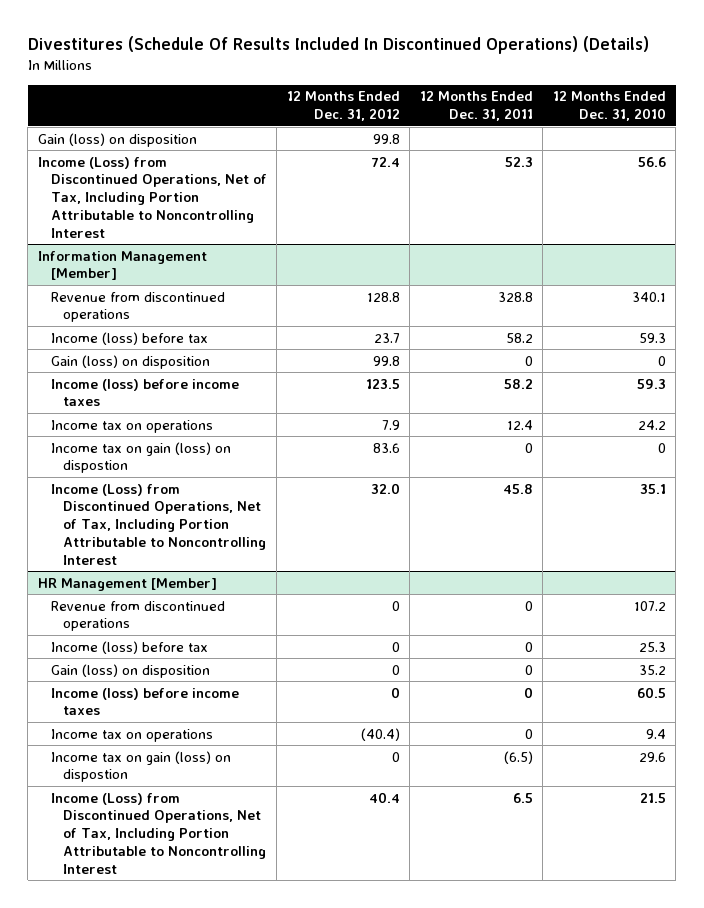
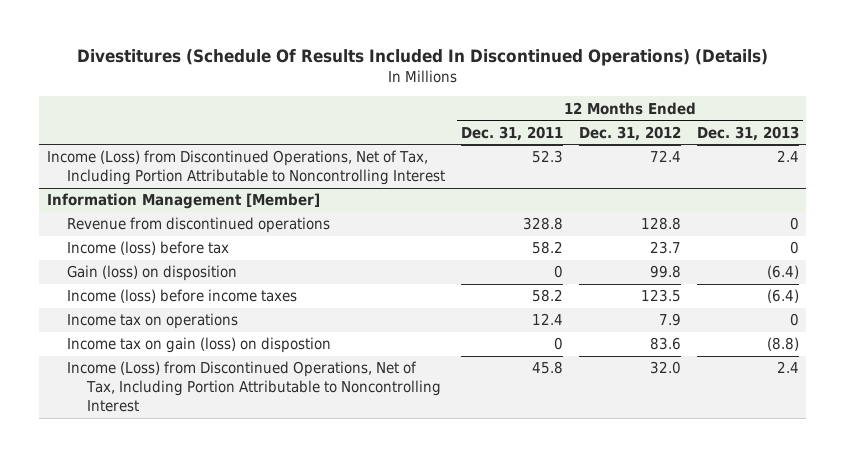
[552,91,666,122] 12 Months Ended Dec. 31, 2010 -> none
none -> [696,125,799,141] Dec. 31, 2013
[37,132,197,147] Gain (loss) on disposition -> none
[37,577,217,591] HR Management [Member] -> none
[50,600,225,632] Revenue from discontinued operations -> none
[50,640,208,654] Income (loss) before tax -> none
[50,663,210,678] Gain (loss) on disposition -> none
[50,687,239,716] Income (loss) before income taxes -> none
[50,728,213,742] Income tax on operations -> none
[50,750,231,783] Income tax on gain (loss) on dispostion -> none
[50,792,267,874] Income (Loss) from Discontinued Operations, Net of Tax, Including Portion Attributable to Noncontrolling Interest -> none

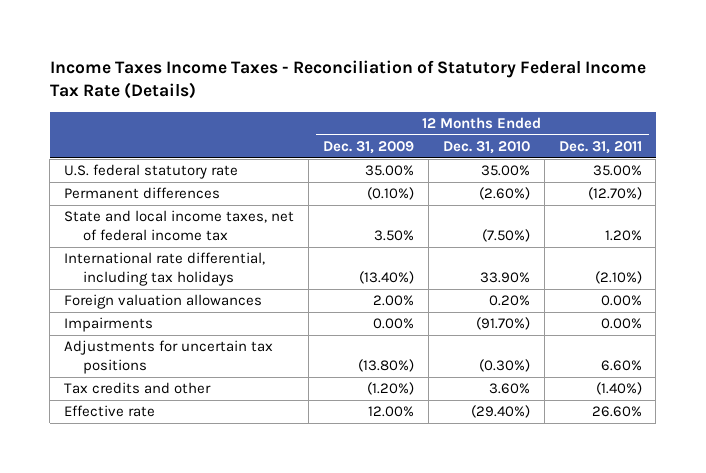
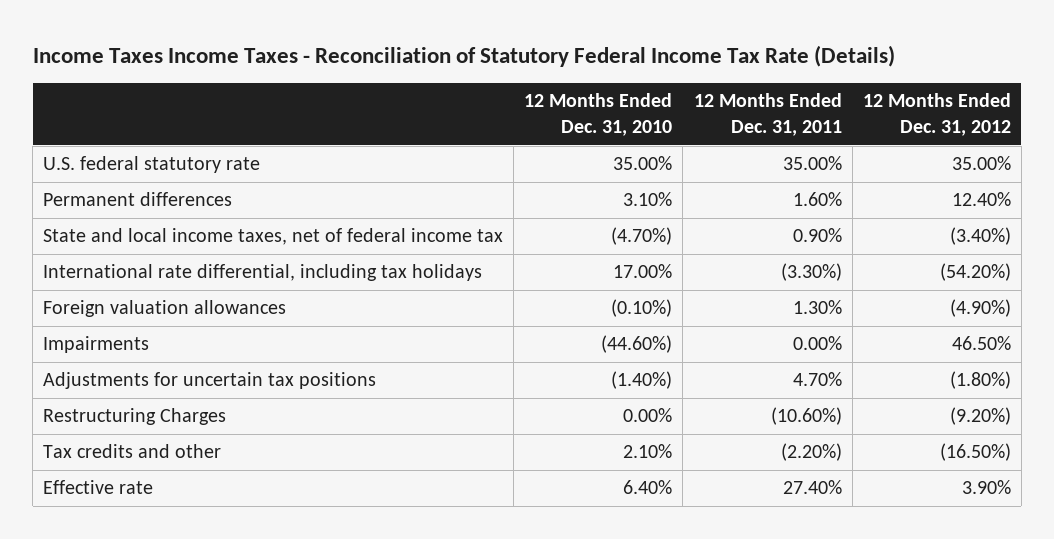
[322,140,414,154] Dec. 31, 2009 -> none
none -> [862,93,1011,137] 12 Months Ended Dec. 31, 2012
[478,187,530,201] (2.60%) -> [623,192,673,207] 3.10%
[587,187,642,201] (12.70%) -> [792,192,842,207] 1.60%
[481,229,530,243] (7.50%) -> [611,227,673,246] (4.70%)
[604,230,642,242] 1.20% -> [792,228,842,243] 0.90%
[479,272,530,284] 33.90% -> [613,264,673,279] 17.00%
[594,271,642,285] (2.10%) -> [780,263,842,282] (3.30%)
[488,295,530,307] 0.20% -> [611,299,673,318] (0.10%)
[600,295,642,307] 0.00% -> [792,300,842,315] 1.30%
[475,317,530,331] (91.70%) -> [601,335,673,354] (44.60%)
[478,359,530,373] (0.30%) -> [611,371,673,390] (1.40%)
[600,360,642,372] 6.60% -> [792,372,842,387] 4.70%
none -> [43,408,227,426] Restructuring Charges
[488,383,530,395] 3.60% -> [623,444,673,459] 2.10%
[595,382,642,396] (1.40%) -> [780,443,842,462] (2.20%)
[470,405,530,419] (29.40%) -> [623,480,673,495] 6.40%
[591,406,642,418] 26.60% -> [782,480,842,495] 27.40%

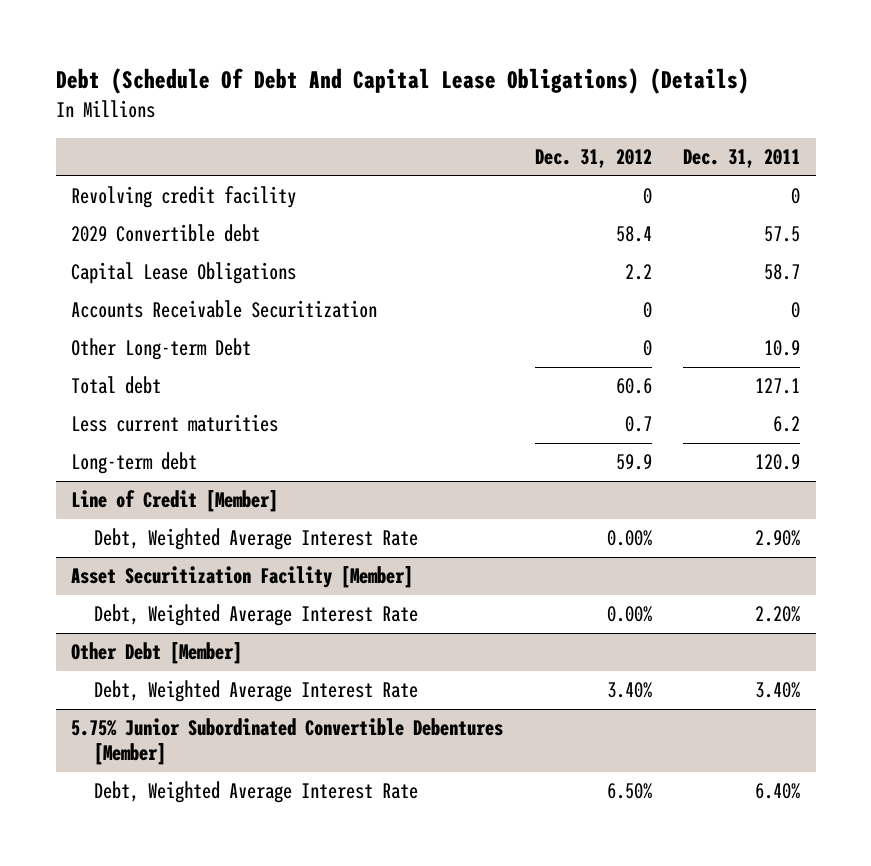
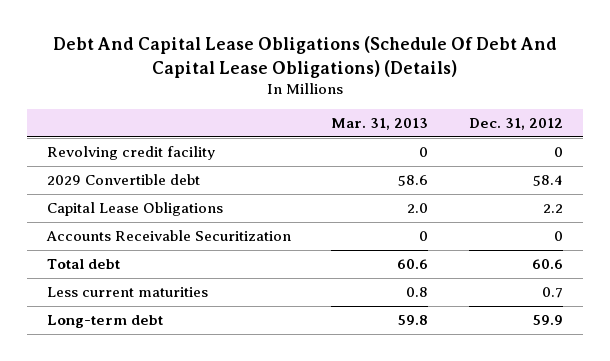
[55,68,749,95] Debt (Schedule Of Debt And Capital Lease Obligations) (Details) -> [52,36,557,78] Debt And Capital Lease Obligations (Schedule Of Debt And Capital Lease Obligations) (Details)
[683,149,801,169] Dec. 31, 2011 -> none
none -> [331,118,429,131] Mar. 31, 2013
[71,338,252,361] Other Long-term Debt -> none
[71,490,279,513] Line of Credit [Member] -> none
[94,528,419,551] Debt, Weighted Average Interest Rate -> none
[71,566,414,589] Asset Securitization Facility [Member] -> none
[94,604,419,627] Debt, Weighted Average Interest Rate -> none
[71,642,243,665] Other Debt [Member] -> none
[94,680,419,703] Debt, Weighted Average Interest Rate -> none
[71,718,504,766] 5.75% Junior Subordinated Convertible Debentures [Member] -> none
[94,781,419,804] Debt, Weighted Average Interest Rate -> none

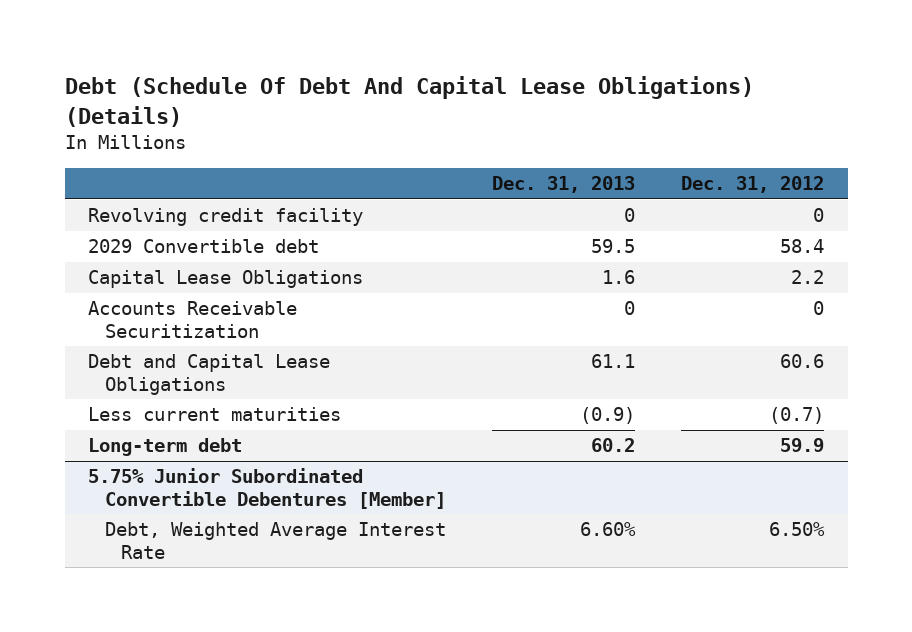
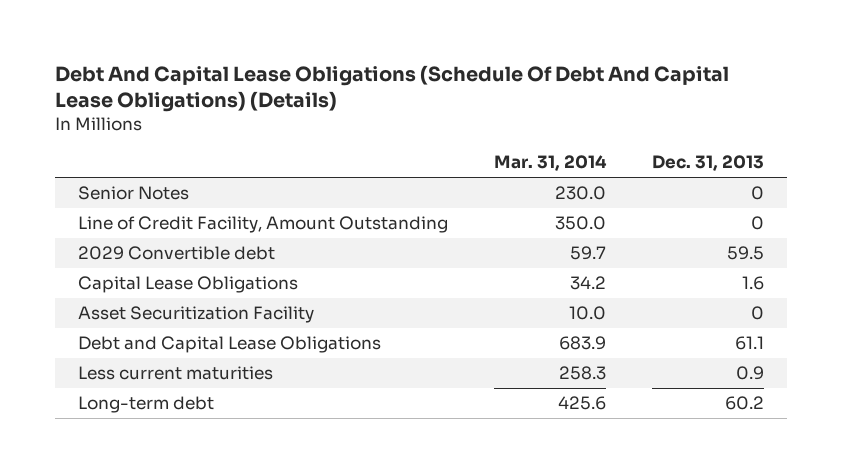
[64,76,754,127] Debt (Schedule Of Debt And Capital Lease Obligations) (Details) -> [54,64,729,113] Debt And Capital Lease Obligations (Schedule Of Debt And Capital Lease Obligations) (Details)
[681,176,825,194] Dec. 31, 2012 -> none
none -> [493,155,607,172] Mar. 31, 2014
none -> [77,186,189,201] Senior Notes
[87,208,363,227] Revolving credit facility -> [77,216,448,234] Line of Credit Facility, Amount Outstanding
[87,301,297,338] Accounts Receivable Securitization -> [77,306,314,324] Asset Securitization Facility
[579,407,635,425] (0.9) -> [735,366,764,381] 0.9
[87,468,446,509] 5.75% Junior Subordinated Convertible Debentures [Member] -> none
[104,522,446,559] Debt, Weighted Average Interest Rate -> none

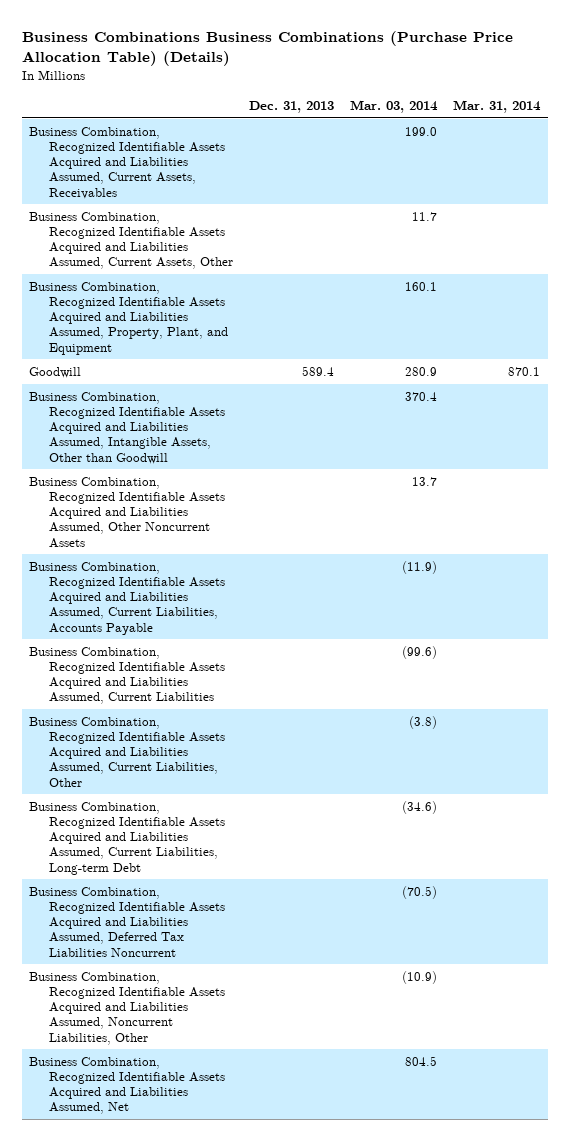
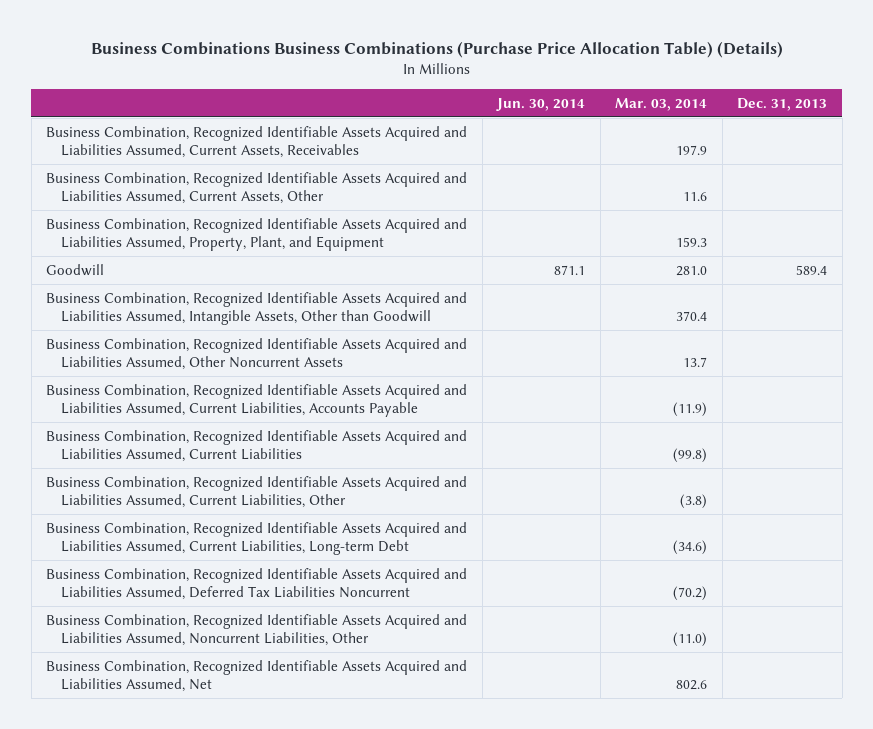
[452,99,541,113] Mar. 31, 2014 -> none
none -> [496,98,586,112] Jun. 30, 2014
[404,126,437,136] 199.0 -> [676,144,708,155] 197.9
[411,211,437,221] 11.7 -> [683,191,708,201] 11.6
[404,281,437,291] 160.1 -> [676,236,708,247] 159.3
[404,366,437,376] 280.9 -> [676,265,708,276] 281.0
[401,645,437,659] (99.6) -> [673,447,708,463] (99.8)
[401,885,437,899] (70.5) -> [673,585,708,601] (70.2)
[401,970,437,984] (10.9) -> [673,631,708,647] (11.0)
[404,1055,437,1066] 804.5 -> [676,679,708,690] 802.6

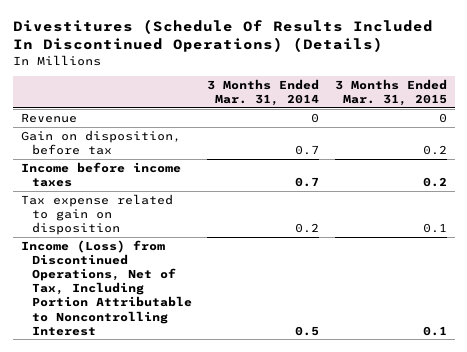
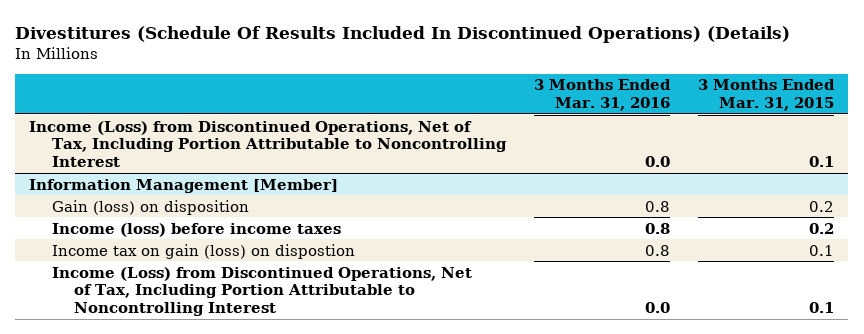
[207,79,320,107] 3 Months Ended Mar. 31, 2014 -> none
none -> [534,79,672,111] 3 Months Ended Mar. 31, 2016
[20,112,77,123] Revenue -> none
[20,129,181,156] Gain on disposition, before tax -> none
[20,161,181,188] Income before income taxes -> none
[20,193,173,236] Tax expense related to gain on disposition -> none
none -> [29,178,339,193] Information Management [Member]
none -> [51,199,249,215] Gain (loss) on disposition
none -> [51,222,341,237] Income (loss) before income taxes
none -> [51,243,355,259] Income tax on gain (loss) on dispostion
none -> [51,266,472,317] Income (Loss) from Discontinued Operations, Net of Tax, Including Portion Attributable to Noncontrolling Interest

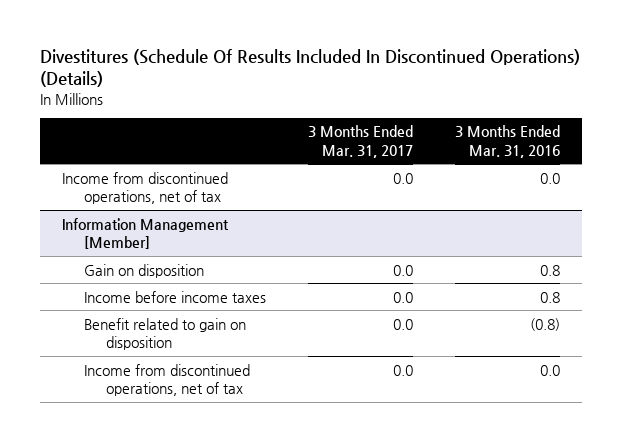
[698,79,836,111] 3 Months Ended Mar. 31, 2015 -> none
none -> [308,125,414,158] 3 Months Ended Mar. 31, 2017
[29,120,507,168] Income (Loss) from Discontinued Operations, Net of Tax, Including Portion Attributable to Noncontrolling Interest -> [61,171,228,204] Income from discontinued operations, net of tax
[51,199,249,215] Gain (loss) on disposition -> [83,263,204,278] Gain on disposition
[51,222,341,237] Income (loss) before income taxes -> [83,290,266,303] Income before income taxes
[51,243,355,259] Income tax on gain (loss) on dispostion -> [83,317,246,350] Benefit related to gain on disposition
[645,244,671,256] 0.8 -> [530,317,561,331] (0.8)
[51,266,472,317] Income (Loss) from Discontinued Operations, Net of Tax, Including Portion Attributable to Noncontrolling Interest -> [83,363,250,396] Income from discontinued operations, net of tax

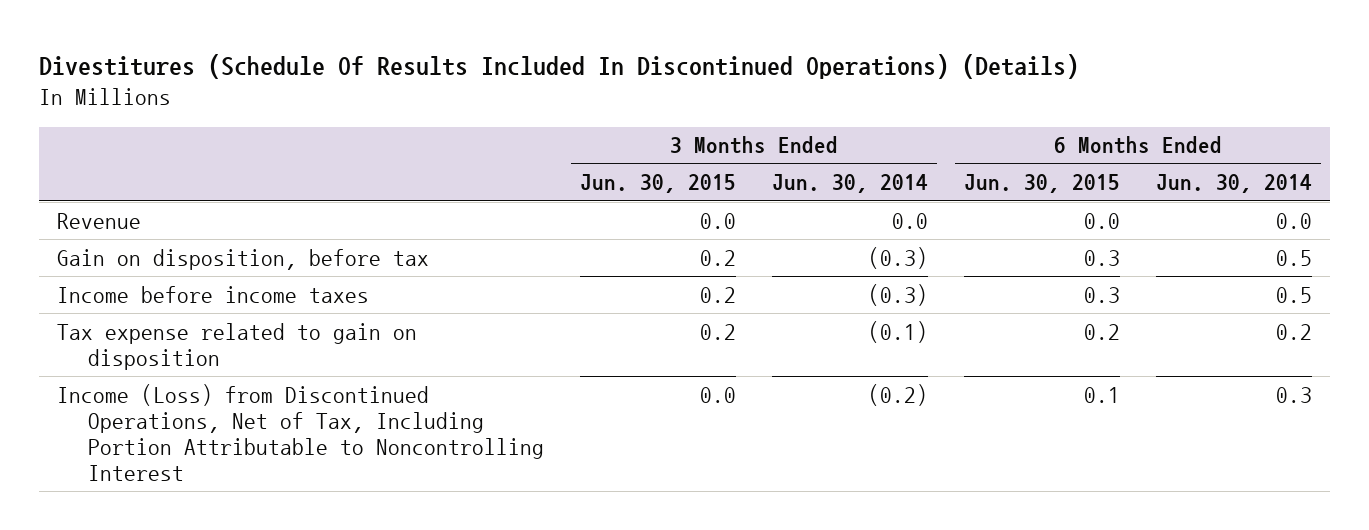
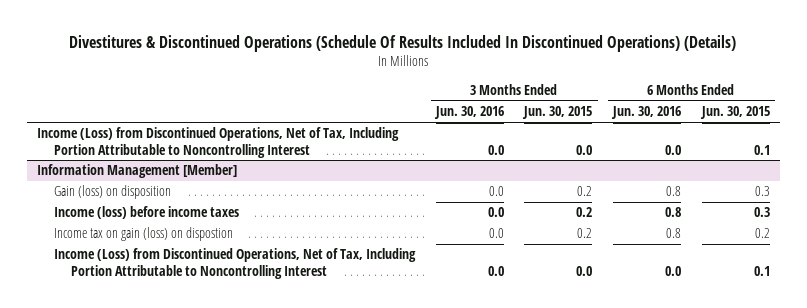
[38,53,1079,79] Divestitures (Schedule Of Results Included In Discontinued Operations) (Details) -> [69,34,737,52] Divestitures & Discontinued Operations (Schedule Of Results Included In Discontinued Operations) (Details)
[771,174,928,194] Jun. 30, 2014 -> none
[1156,174,1313,194] Jun. 30, 2014 -> none
none -> [433,106,504,120] Jun. 30, 2016
none -> [611,106,682,120] Jun. 30, 2016
[56,212,141,229] Revenue -> none
[56,248,429,270] Gain on disposition, before tax -> none
[56,285,369,303] Income before income taxes -> none
[56,322,417,370] Tax expense related to gain on disposition -> none
none -> [37,164,238,179] Information Management [Member]
none -> [54,185,172,200] Gain (loss) on disposition
none -> [54,206,240,220] Income (loss) before income taxes
none -> [54,227,234,242] Income tax on gain (loss) on dispostion
none -> [54,248,417,279] Income (Loss) from Discontinued Operations, Net of Tax, Including Portion Attributable to Noncontrolling Interest

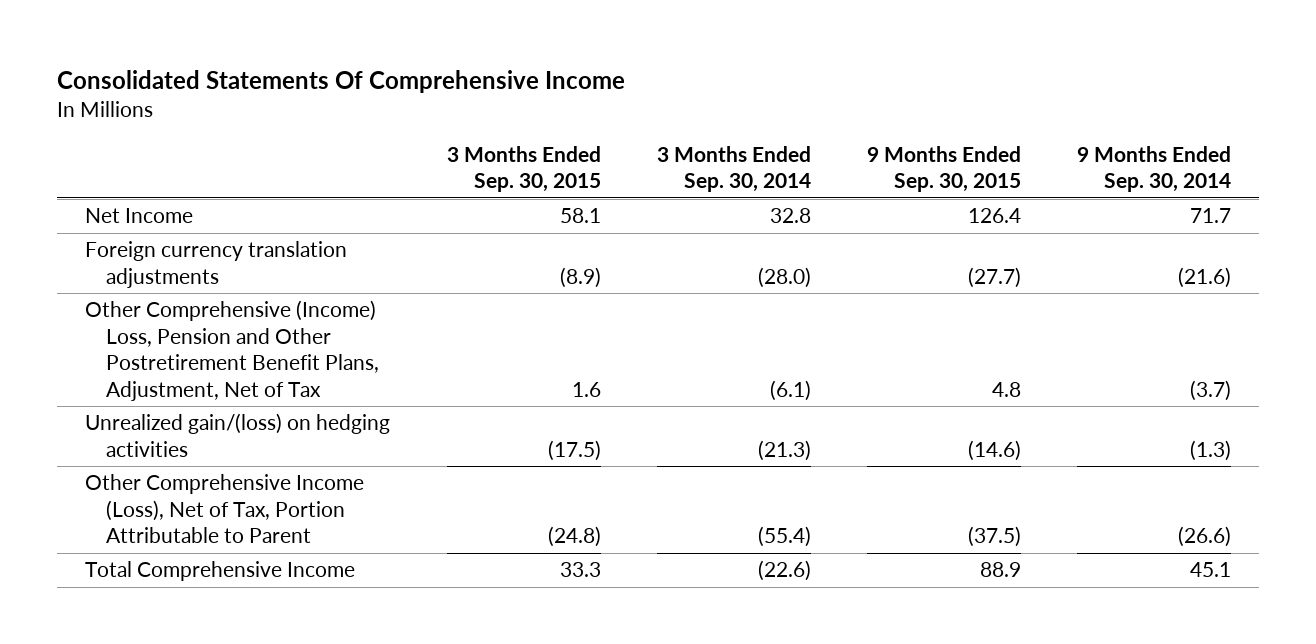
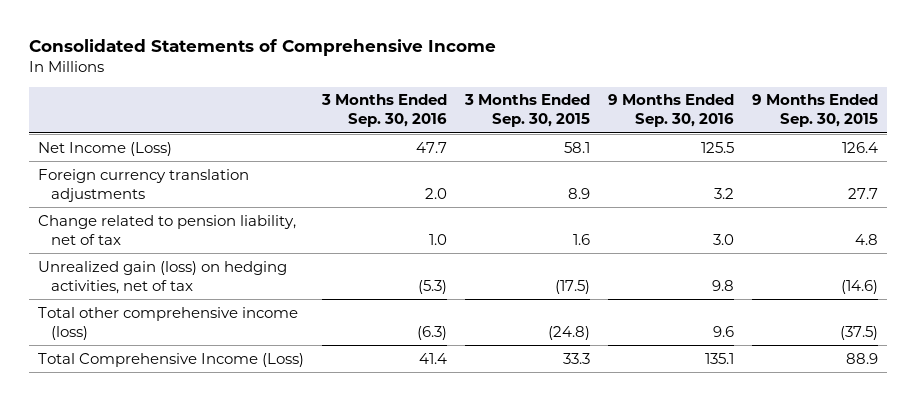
[57,70,626,94] Consolidated Statements Of Comprehensive Income -> [29,38,497,56] Consolidated Statements of Comprehensive Income
[656,145,811,193] 3 Months Ended Sep. 30, 2014 -> none
[1076,145,1231,193] 9 Months Ended Sep. 30, 2014 -> none
none -> [321,94,448,128] 3 Months Ended Sep. 30, 2016
none -> [608,94,735,128] 9 Months Ended Sep. 30, 2016
[85,208,194,224] Net Income -> [38,141,173,156] Net Income (Loss)
[559,266,601,288] (8.9) -> [568,187,591,199] 8.9
[967,266,1021,288] (27.7) -> [848,187,879,199] 27.7
[85,300,379,401] Other Comprehensive (Income) Loss, Pension and Other Postretirement Benefit Plans, Adjustment, Net of Tax -> [38,214,297,245] Change related to pension liability, net of tax
[85,413,391,457] Unrealized gain/(loss) on hedging activities -> [38,260,288,294] Unrealized gain (loss) on hedging activities, net of tax
[85,474,365,544] Other Comprehensive Income (Loss), Net of Tax, Portion Attributable to Parent -> [38,306,299,340] Total other comprehensive income (loss)
[85,561,356,582] Total Comprehensive Income -> [38,352,305,367] Total Comprehensive Income (Loss)

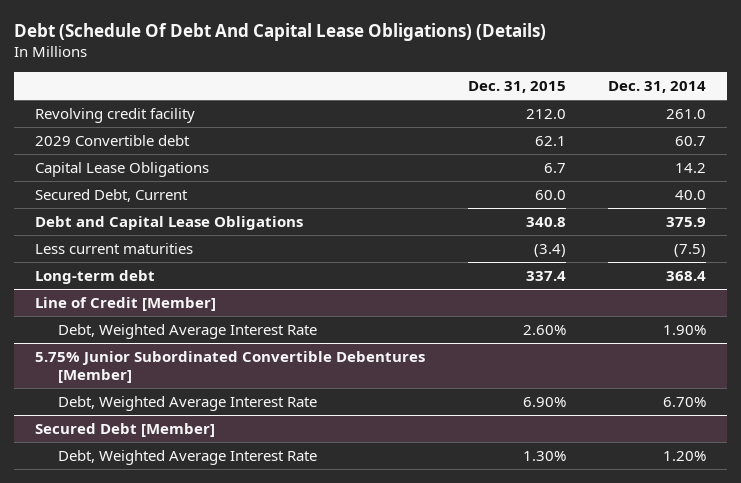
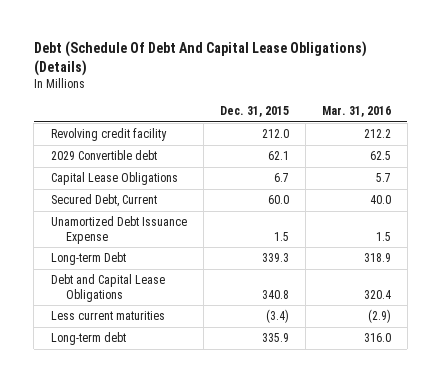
[608,80,707,93] Dec. 31, 2014 -> none
none -> [321,106,391,118] Mar. 31, 2016
none -> [50,216,187,244] Unamortized Debt Issuance Expense
none -> [50,252,126,266] Long-term Debt
[35,296,217,311] Line of Credit [Member] -> none
[57,323,317,339] Debt, Weighted Average Interest Rate -> none
[35,350,426,384] 5.75% Junior Subordinated Convertible Debentures [Member] -> none
[57,395,317,411] Debt, Weighted Average Interest Rate -> none
[35,422,216,437] Secured Debt [Member] -> none
[57,449,317,465] Debt, Weighted Average Interest Rate -> none
[525,270,566,281] 337.4 -> [261,333,289,343] 335.9

